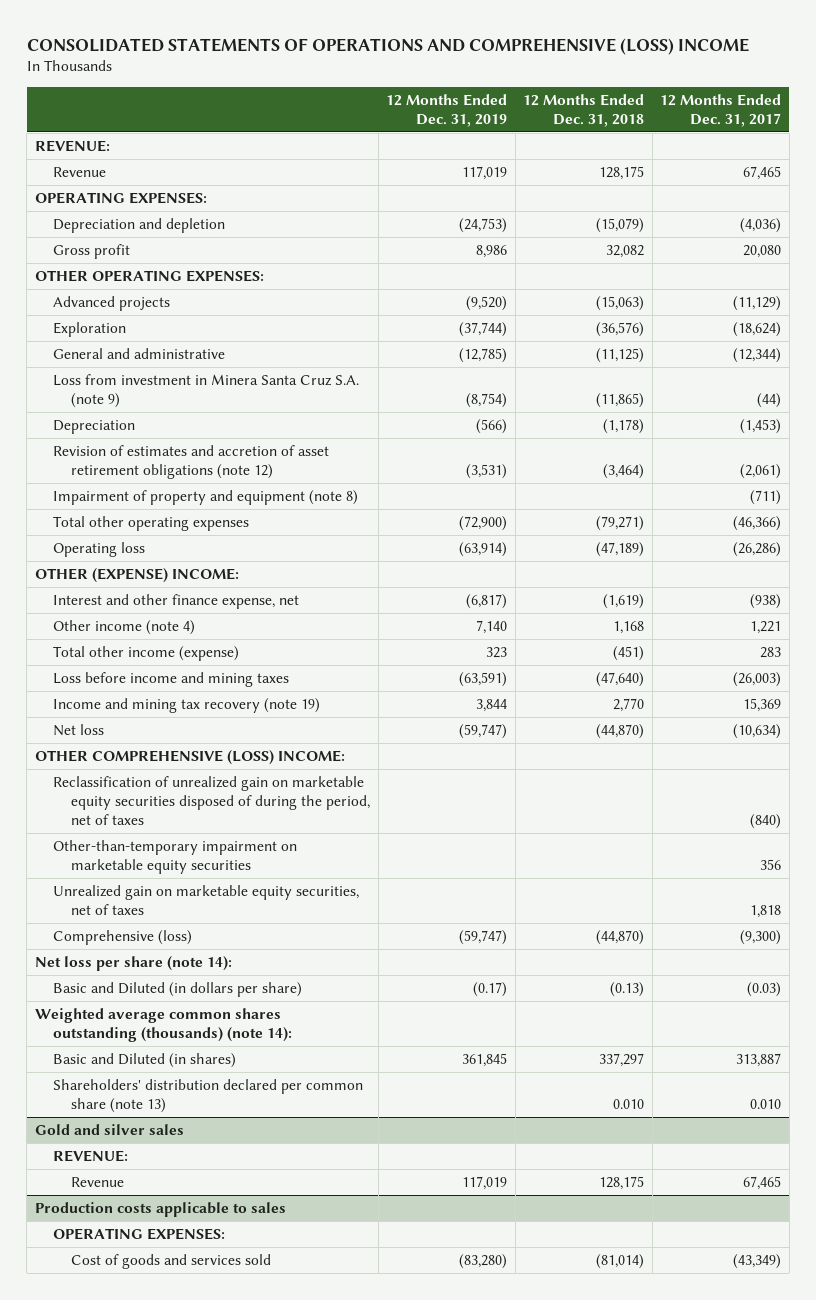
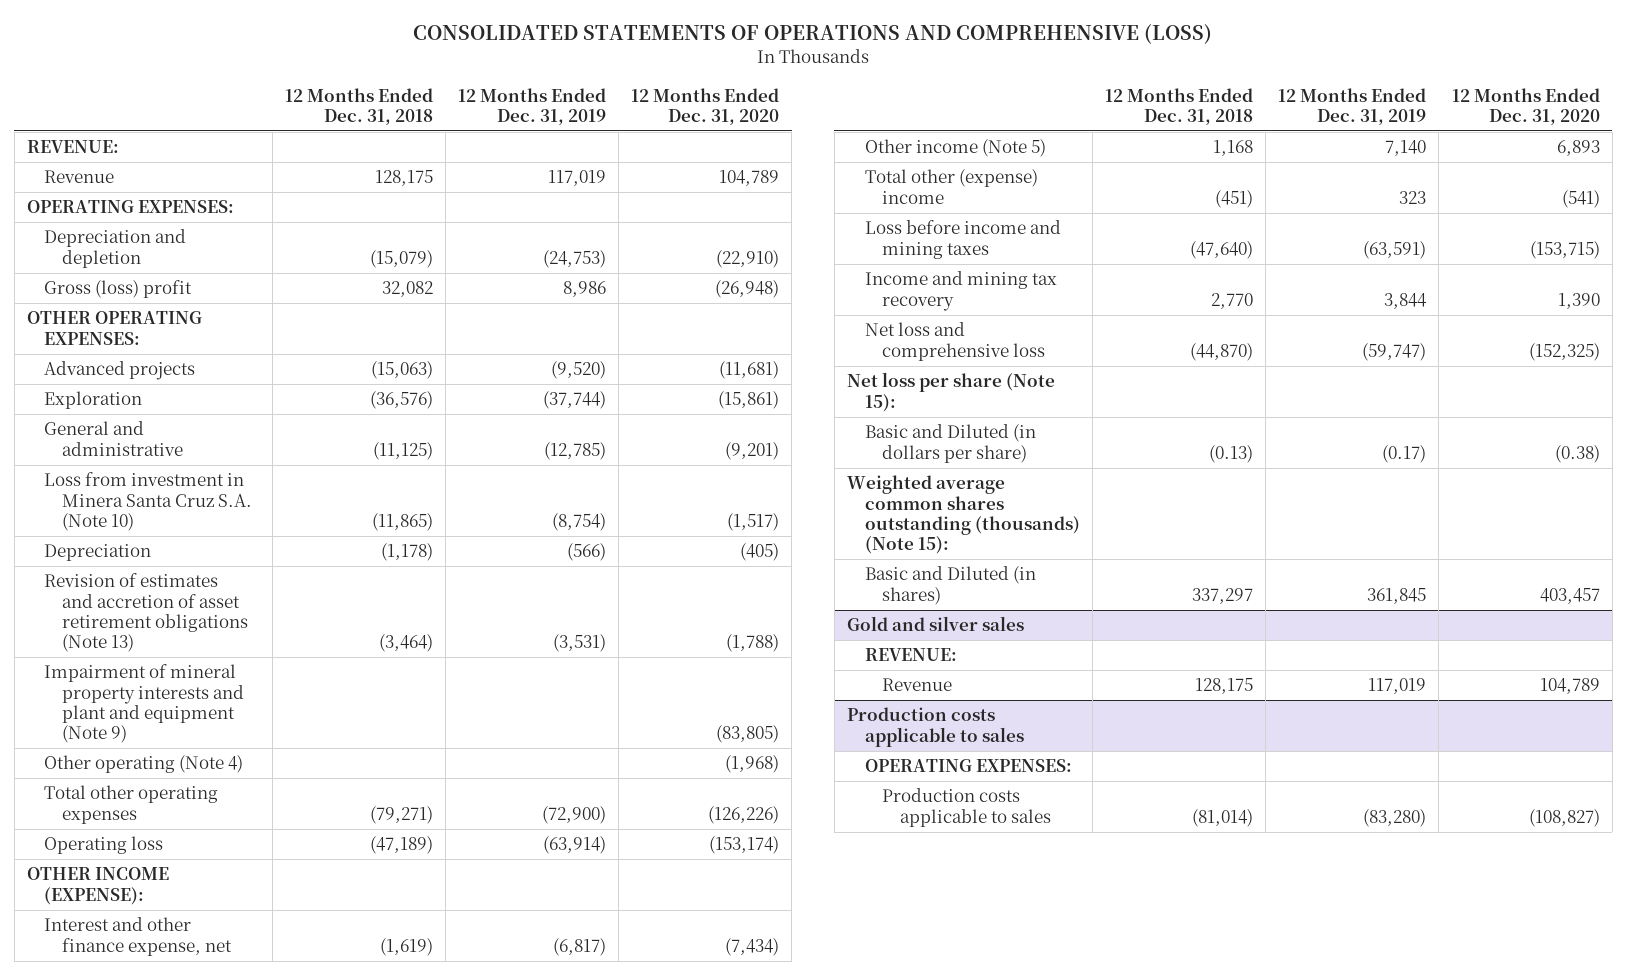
[26,37,749,55] CONSOLIDATED STATEMENTS OF OPERATIONS AND COMPREHENSIVE (LOSS) INCOME -> [413,24,1213,45] CONSOLIDATED STATEMENTS OF OPERATIONS AND COMPREHENSIVE (LOSS)
[660,93,782,127] 12 Months Ended Dec. 31, 2017 -> none
none -> [631,87,780,125] 12 Months Ended Dec. 31, 2020
[53,243,131,259] Gross profit -> [44,280,193,299] Gross (loss) profit
[53,373,360,408] Loss from investment in Minera Santa Cruz S.A. (note 9) -> [44,472,253,532] Loss from investment in Minera Santa Cruz S.A. (Note 10)
[53,444,330,479] Revision of estimates and accretion of asset retirement obligations (note 12) -> [44,573,249,653] Revision of estimates and accretion of asset retirement obligations (Note 13)
[53,489,359,505] Impairment of property and equipment (note 8) -> [44,664,245,744] Impairment of mineral property interests and plant and equipment (Note 9)
none -> [44,755,244,774] Other operating (Note 4)
[34,567,239,583] OTHER (EXPENSE) INCOME: -> [26,867,169,905] OTHER INCOME (EXPENSE):
[53,619,196,635] Other income (note 4) -> [864,139,1046,158] Other income (Note 5)
[53,645,240,661] Total other income (expense) -> [864,169,1038,204] Total other (expense) income
[34,749,345,765] OTHER COMPREHENSIVE (LOSS) INCOME: -> none
[53,775,371,826] Reclassification of unrealized gain on marketable equity securities disposed of during the period, net of taxes -> none
[53,839,298,874] Other-than-temporary impairment on marketable equity securities -> none
[53,884,360,915] Unrealized gain on marketable equity securities, net of taxes -> none
[53,929,193,945] Comprehensive (loss) -> none
[53,697,321,713] Income and mining tax recovery (note 19) -> [864,271,1057,311] Income and mining tax recovery
[53,723,105,736] Net loss -> [864,322,1046,361] Net loss and comprehensive loss
[34,955,232,971] Net loss per share (note 14): -> [846,372,1055,412] Net loss per share (Note 15):
[34,1007,293,1042] Weighted average common shares outstanding (thousands) (note 14): -> [846,475,1080,555] Weighted average common shares outstanding (thousands) (Note 15):
[53,1078,364,1113] Shareholders' distribution declared per common share (note 13) -> none
[71,1253,272,1269] Cost of goods and services sold -> [882,788,1051,827] Production costs applicable to sales

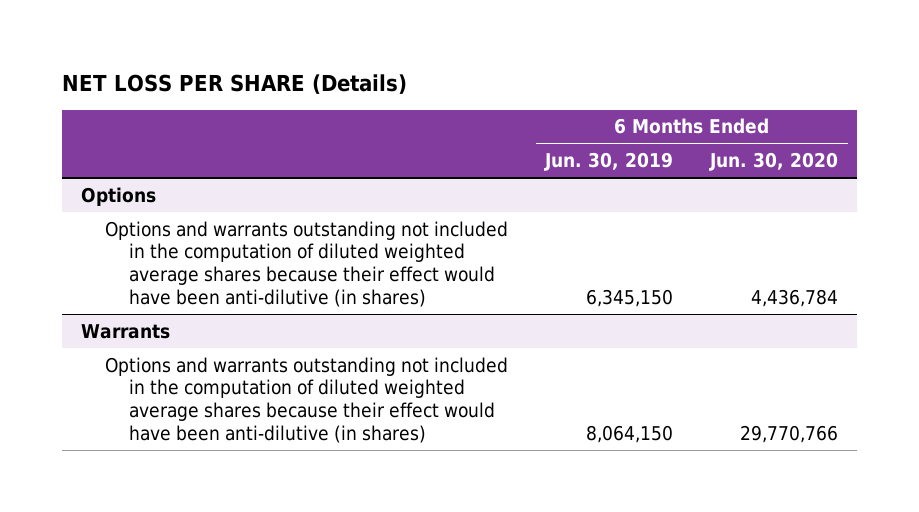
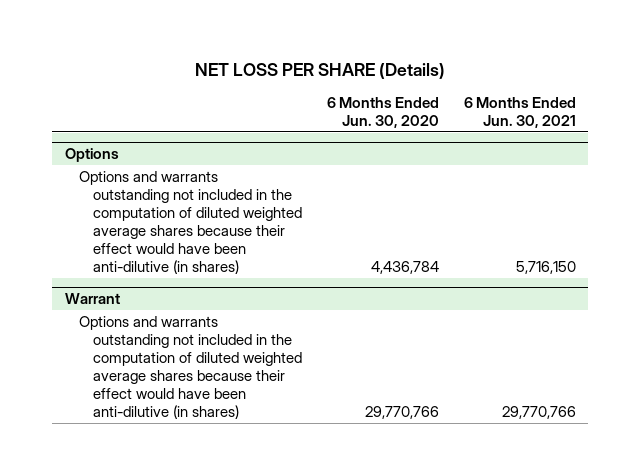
[544,152,674,172] Jun. 30, 2019 -> none
none -> [463,96,576,128] 6 Months Ended Jun. 30, 2021
[80,323,170,339] Warrants -> [64,292,120,304] Warrant

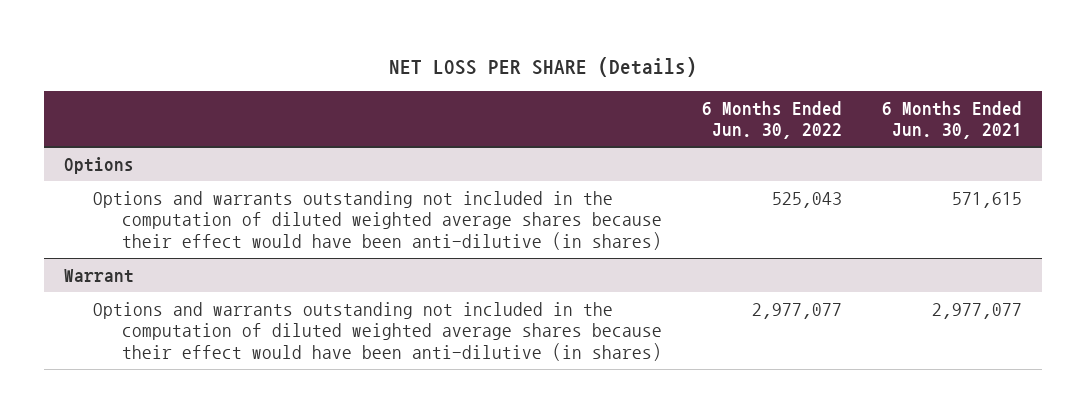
[327,96,440,128] 6 Months Ended Jun. 30, 2020 -> none
none -> [702,101,843,140] 6 Months Ended Jun. 30, 2022
[515,260,576,274] 5,716,150 -> [952,191,1023,208] 571,615
[501,405,576,419] 29,770,766 -> [932,302,1023,319] 2,977,077

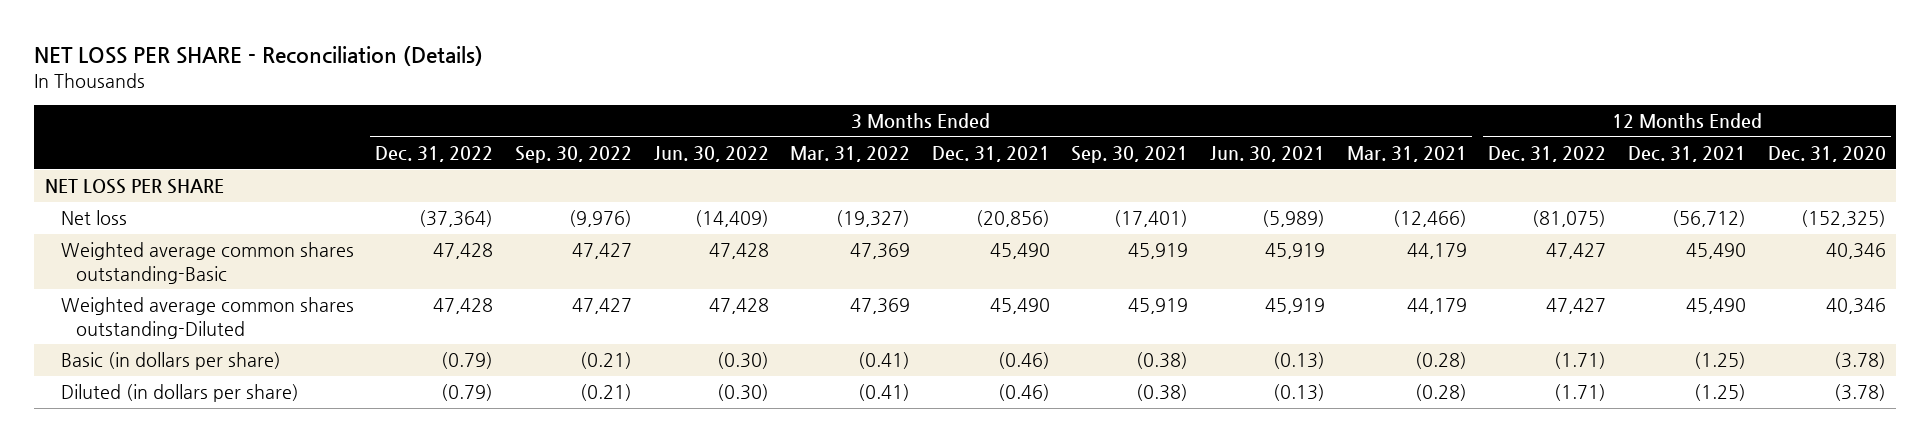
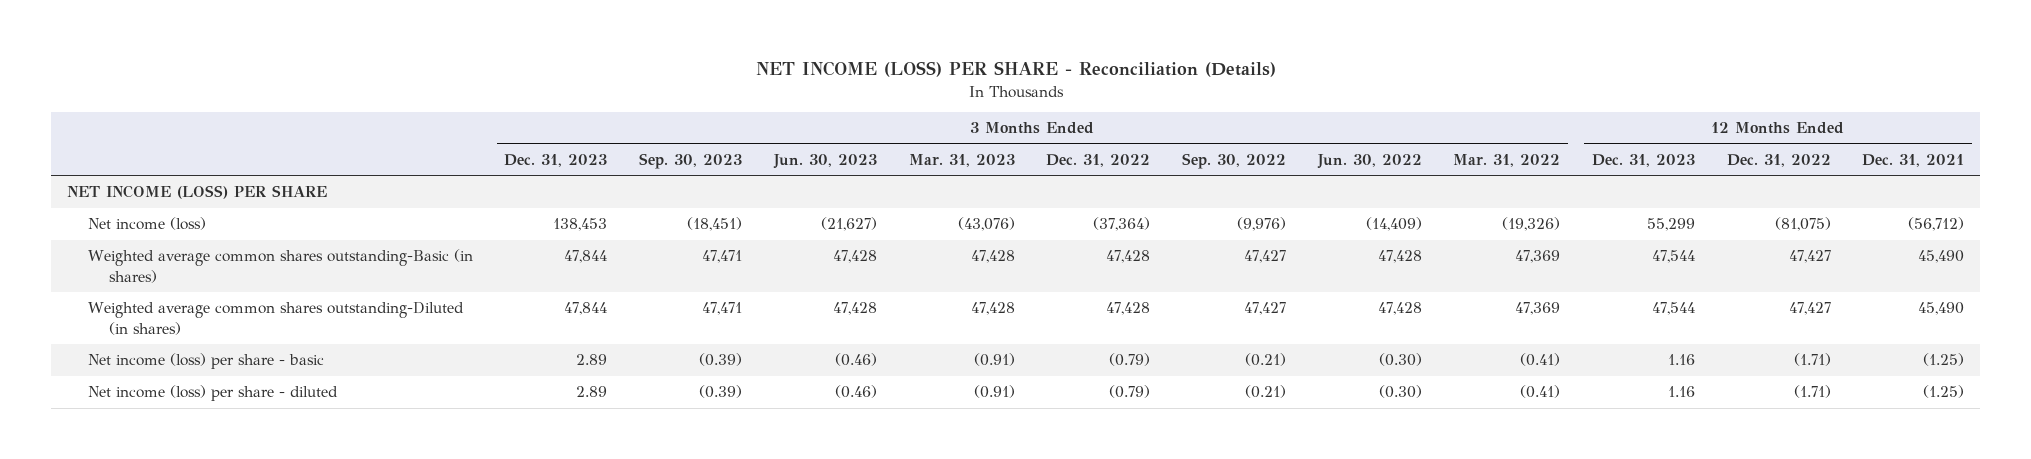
[34,46,484,67] NET LOSS PER SHARE - Reconciliation (Details) -> [755,61,1276,78] NET INCOME (LOSS) PER SHARE - Reconciliation (Details)
[931,146,1050,163] Dec. 31, 2021 -> none
[1071,146,1189,164] Sep. 30, 2021 -> none
[1210,146,1326,163] Jun. 30, 2021 -> none
[1346,146,1467,163] Mar. 31, 2021 -> none
[1767,146,1886,163] Dec. 31, 2020 -> none
none -> [504,154,608,168] Dec. 31, 2023
none -> [639,153,743,170] Sep. 30, 2023
none -> [772,154,877,170] Jun. 30, 2023
none -> [908,154,1015,168] Mar. 31, 2023
none -> [1592,154,1696,168] Dec. 31, 2023
[45,179,225,195] NET LOSS PER SHARE -> [66,185,327,200] NET INCOME (LOSS) PER SHARE
[60,210,127,226] Net loss -> [87,217,206,231] Net income (loss)
[836,210,911,228] (19,327) -> [1502,217,1561,232] (19,326)
[60,242,354,284] Weighted average common shares outstanding-Basic -> [87,249,473,283] Weighted average common shares outstanding-Basic (in shares)
[60,297,354,339] Weighted average common shares outstanding-Diluted -> [87,302,464,335] Weighted average common shares outstanding-Diluted (in shares)
[60,352,281,371] Basic (in dollars per share) -> [87,353,324,370] Net income (loss) per share - basic
[60,384,299,403] Diluted (in dollars per share) -> [87,385,338,402] Net income (loss) per share - diluted

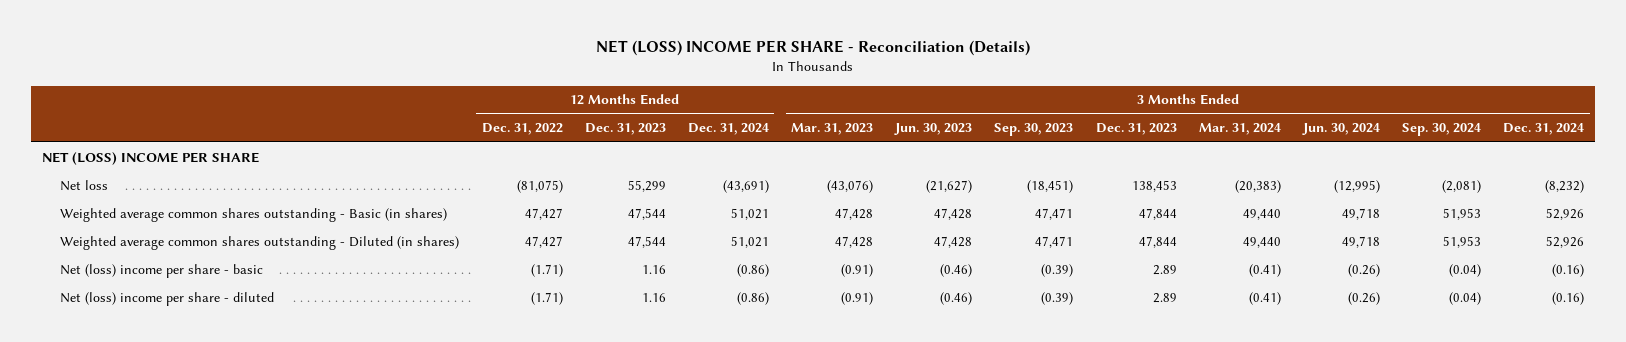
[755,61,1276,78] NET INCOME (LOSS) PER SHARE - Reconciliation (Details) -> [596,40,1031,57] NET (LOSS) INCOME PER SHARE - Reconciliation (Details)
[1046,154,1151,168] Dec. 31, 2022 -> none
[1181,153,1286,170] Sep. 30, 2022 -> none
[1316,154,1422,170] Jun. 30, 2022 -> none
[1453,154,1561,168] Mar. 31, 2022 -> none
[1862,154,1965,168] Dec. 31, 2021 -> none
none -> [687,123,769,136] Dec. 31, 2024
none -> [1198,123,1281,136] Mar. 31, 2024
none -> [1301,123,1380,136] Jun. 30, 2024
none -> [1402,123,1482,137] Sep. 30, 2024
none -> [1503,123,1585,136] Dec. 31, 2024
[66,185,327,200] NET INCOME (LOSS) PER SHARE -> [41,151,259,165] NET (LOSS) INCOME PER SHARE
[87,217,206,231] Net income (loss) -> [60,179,109,191] Net loss
[87,249,473,283] Weighted average common shares outstanding-Basic (in shares) -> [60,207,448,222] Weighted average common shares outstanding - Basic (in shares)
[87,302,464,335] Weighted average common shares outstanding-Diluted (in shares) -> [60,235,460,250] Weighted average common shares outstanding - Diluted (in shares)
[87,353,324,370] Net income (loss) per share - basic -> [60,263,264,278] Net (loss) income per share - basic
[87,385,338,402] Net income (loss) per share - diluted -> [60,291,275,306] Net (loss) income per share - diluted

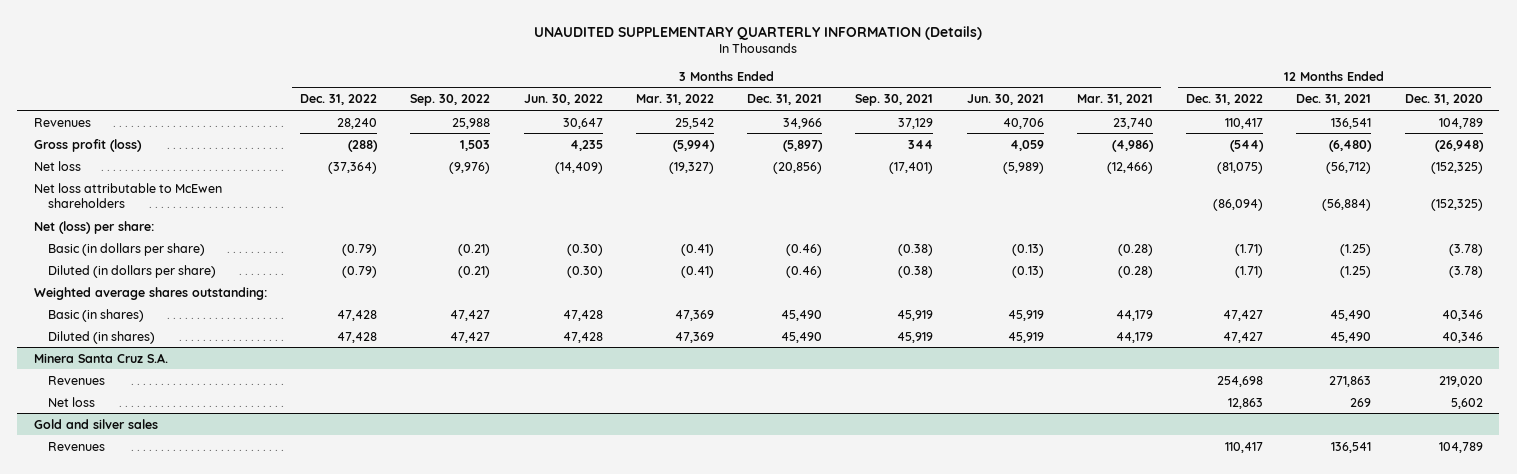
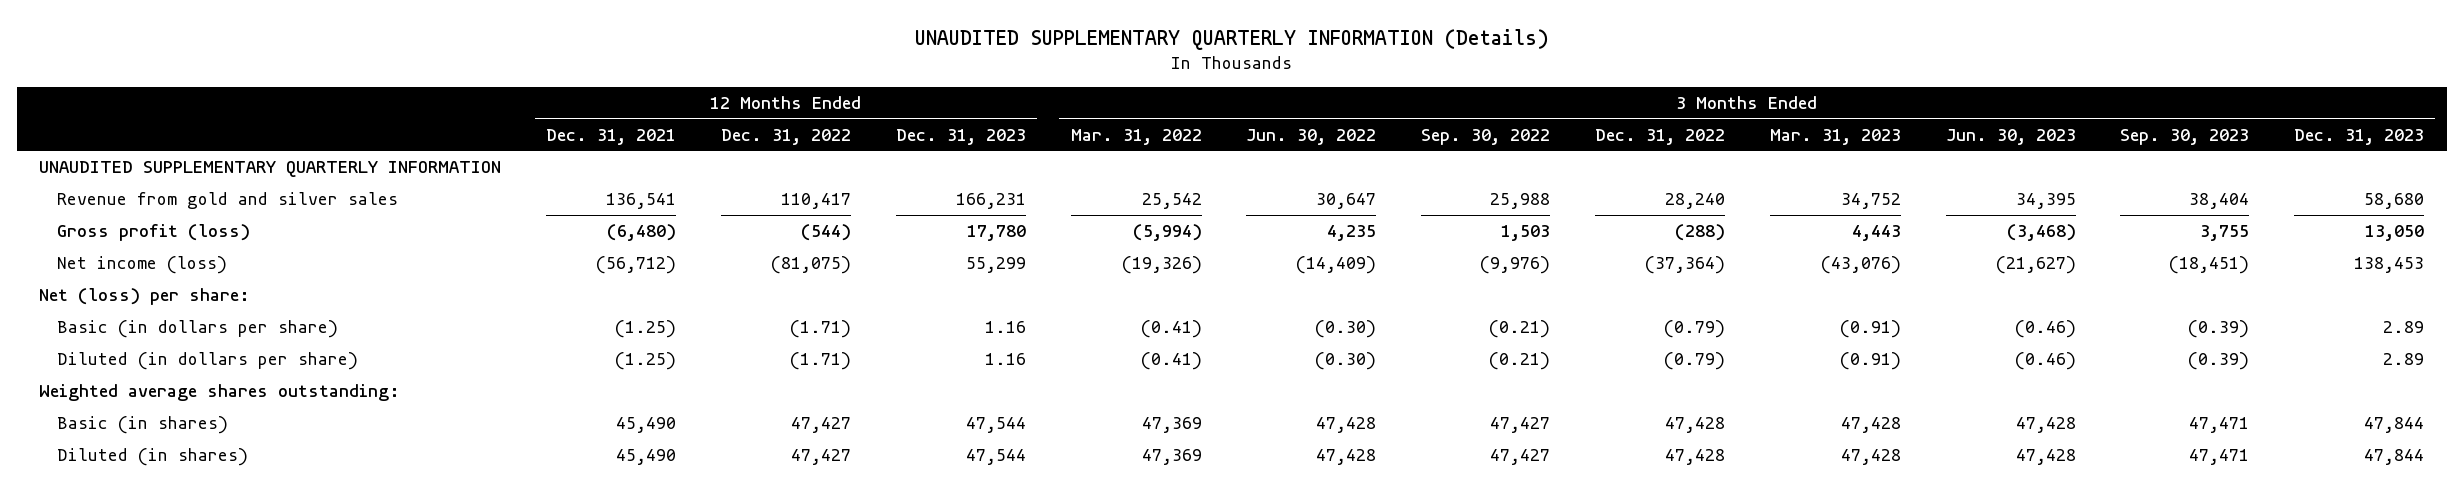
[747,94,823,106] Dec. 31, 2021 -> none
[855,94,934,107] Sep. 30, 2021 -> none
[966,94,1044,106] Jun. 30, 2021 -> none
[1076,94,1153,106] Mar. 31, 2021 -> none
[1404,94,1483,106] Dec. 31, 2020 -> none
none -> [895,128,1026,145] Dec. 31, 2023
none -> [1769,128,1901,145] Mar. 31, 2023
none -> [1945,128,2076,145] Jun. 30, 2023
none -> [2120,128,2250,145] Sep. 30, 2023
none -> [2294,128,2425,145] Dec. 31, 2023
none -> [39,160,502,177] UNAUDITED SUPPLEMENTARY QUARTERLY INFORMATION
[34,117,92,127] Revenues -> [57,191,399,209] Revenue from gold and silver sales
[34,182,223,209] Net loss attributable to McEwen shareholders -> none
[34,160,82,171] Net loss -> [57,255,228,274] Net income (loss)
[668,161,714,174] (19,327) -> [1121,255,1202,274] (19,326)
[34,352,169,363] Minera Santa Cruz S.A. -> none
[48,375,106,385] Revenues -> none
[48,396,96,407] Net loss -> none
[34,418,159,429] Gold and silver sales -> none
[48,441,106,451] Revenues -> none

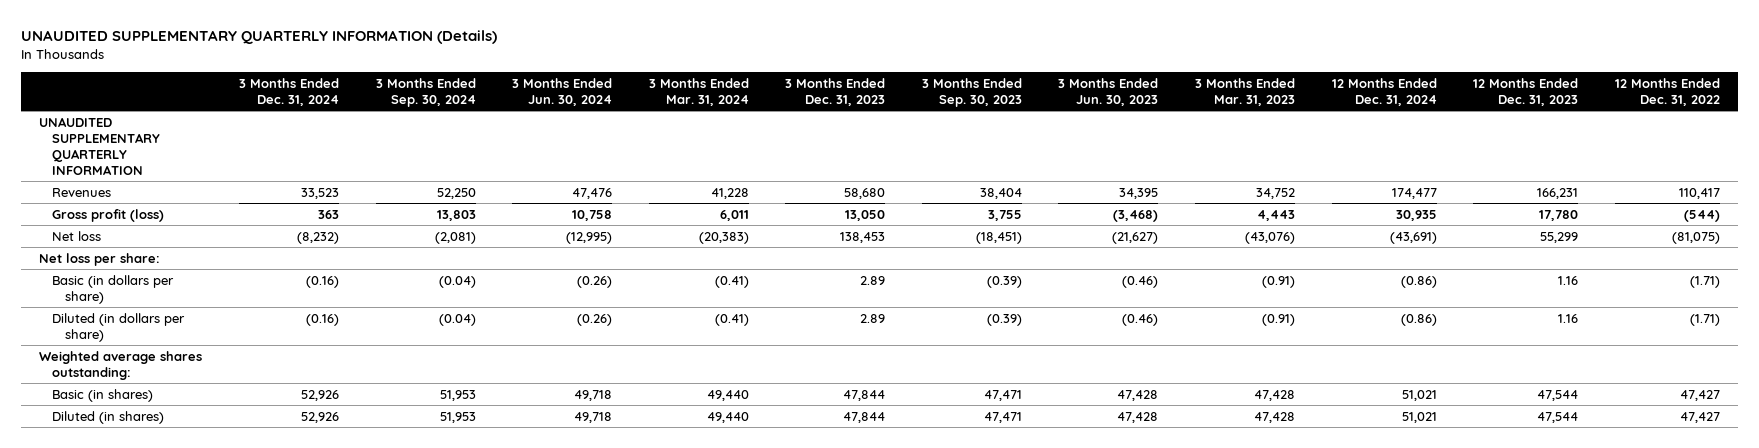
[546,128,677,145] Dec. 31, 2021 -> none
[1070,128,1202,145] Mar. 31, 2022 -> none
[1246,128,1377,145] Jun. 30, 2022 -> none
[1421,128,1551,145] Sep. 30, 2022 -> none
[1594,128,1725,145] Dec. 31, 2022 -> none
none -> [238,77,339,107] 3 Months Ended Dec. 31, 2024
none -> [375,77,476,108] 3 Months Ended Sep. 30, 2024
none -> [512,77,613,107] 3 Months Ended Jun. 30, 2024
none -> [648,77,749,107] 3 Months Ended Mar. 31, 2024
none -> [1331,77,1437,107] 12 Months Ended Dec. 31, 2024
[57,191,399,209] Revenue from gold and silver sales -> [52,187,112,197] Revenues
[57,255,228,274] Net income (loss) -> [52,230,102,241] Net loss
[39,287,251,305] Net (loss) per share: -> [39,252,161,266] Net loss per share:

